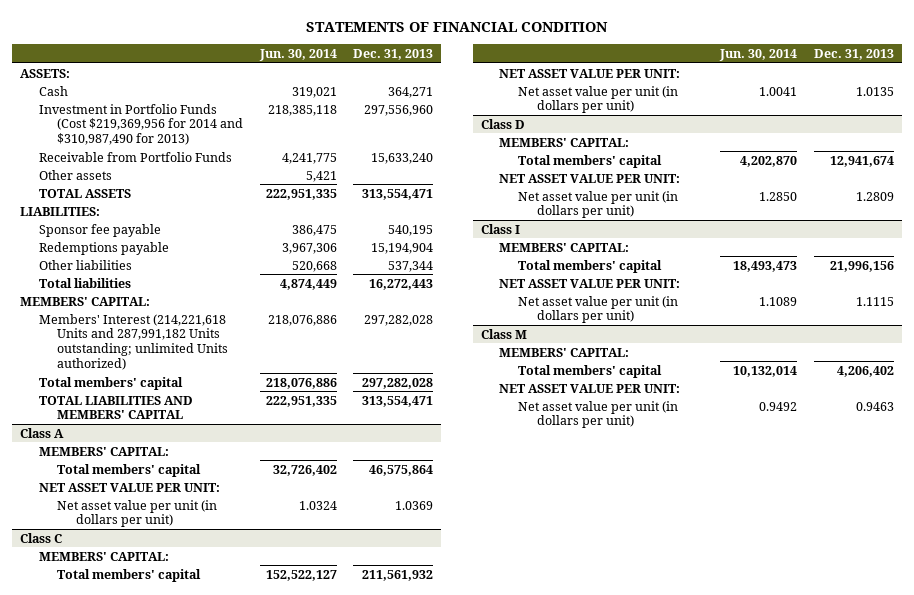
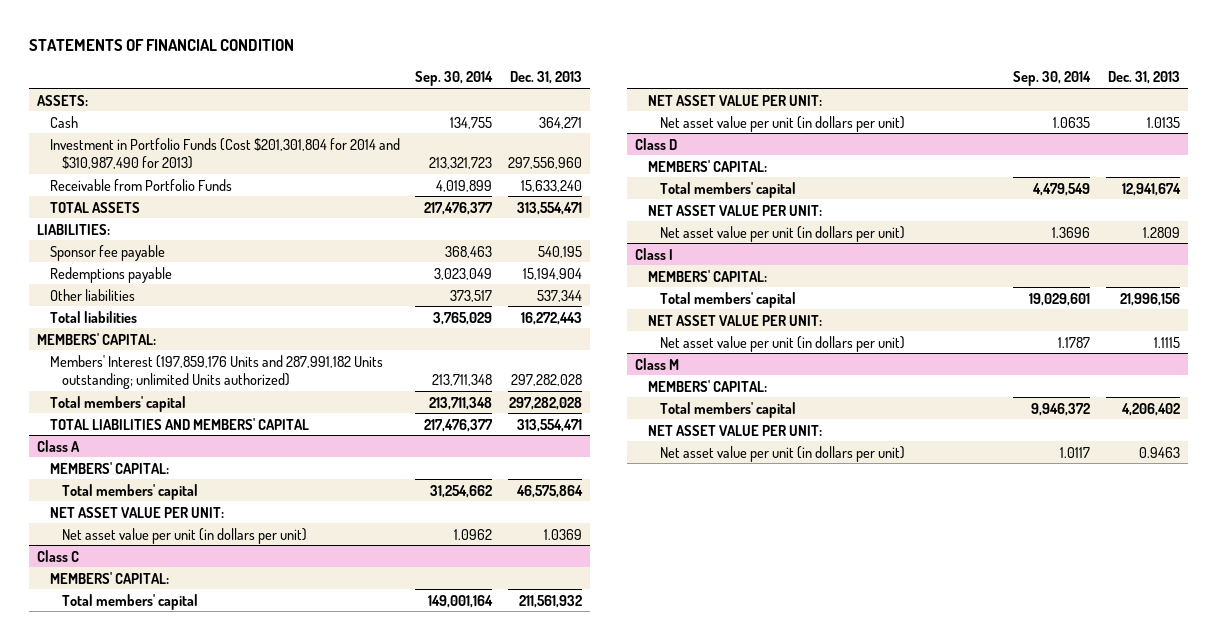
[258,49,337,62] Jun. 30, 2014 -> none
none -> [415,71,494,87] Sep. 30, 2014
[38,103,244,146] Investment in Portfolio Funds (Cost $219,369,956 for 2014 and $310,987,490 for 2013) -> [49,137,400,170] Investment in Portfolio Funds (Cost $201,301,804 for 2014 and $310,987,490 for 2013)
[38,169,112,180] Other assets -> none
[38,313,229,370] Members' Interest (214,221,618 Units and 287,991,182 Units outstanding; unlimited Units authorized) -> [49,354,383,390] Members' Interest (197,859,176 Units and 287,991,182 Units outstanding; unlimited Units authorized)

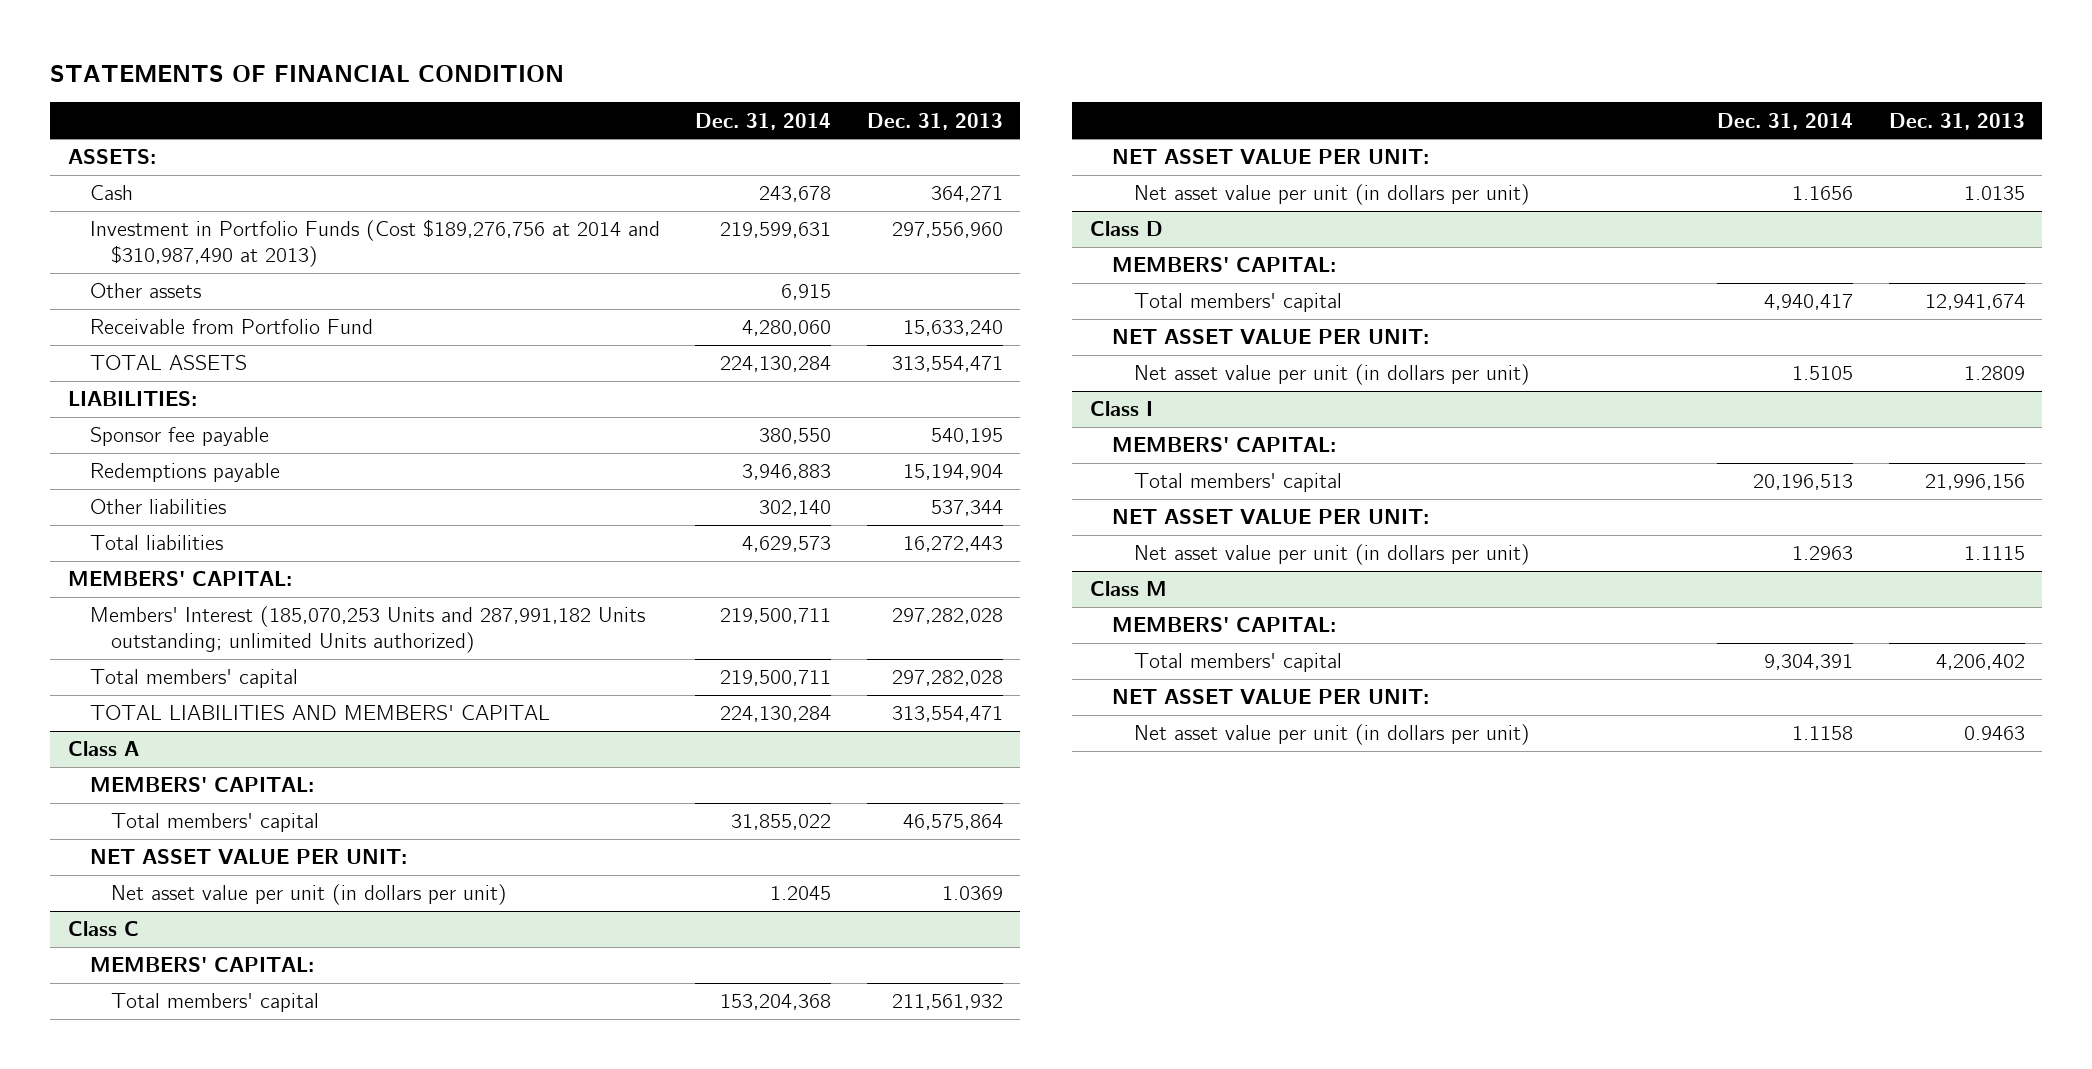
[415,71,494,87] Sep. 30, 2014 -> none
none -> [695,112,832,130] Dec. 31, 2014
[49,137,400,170] Investment in Portfolio Funds (Cost $201,301,804 for 2014 and $310,987,490 for 2013) -> [89,219,660,268] Investment in Portfolio Funds (Cost $189,276,756 at 2014 and $310,987,490 at 2013)
none -> [89,283,201,299] Other assets
[49,178,232,191] Receivable from Portfolio Funds -> [89,319,373,335] Receivable from Portfolio Fund
[49,354,383,390] Members' Interest (197,859,176 Units and 287,991,182 Units outstanding; unlimited Units authorized) -> [89,606,645,654] Members' Interest (185,070,253 Units and 287,991,182 Units outstanding; unlimited Units authorized)

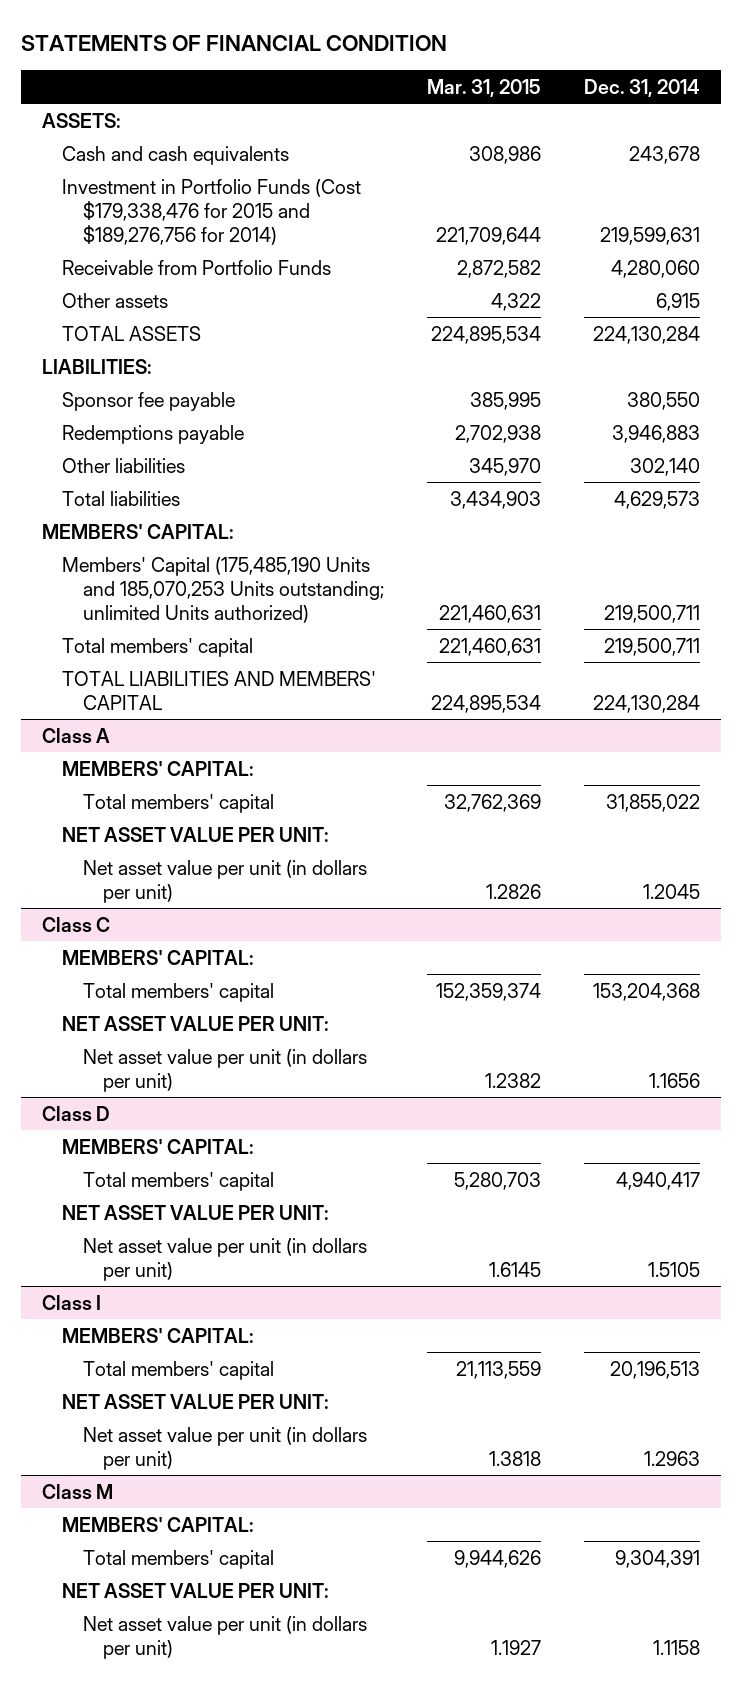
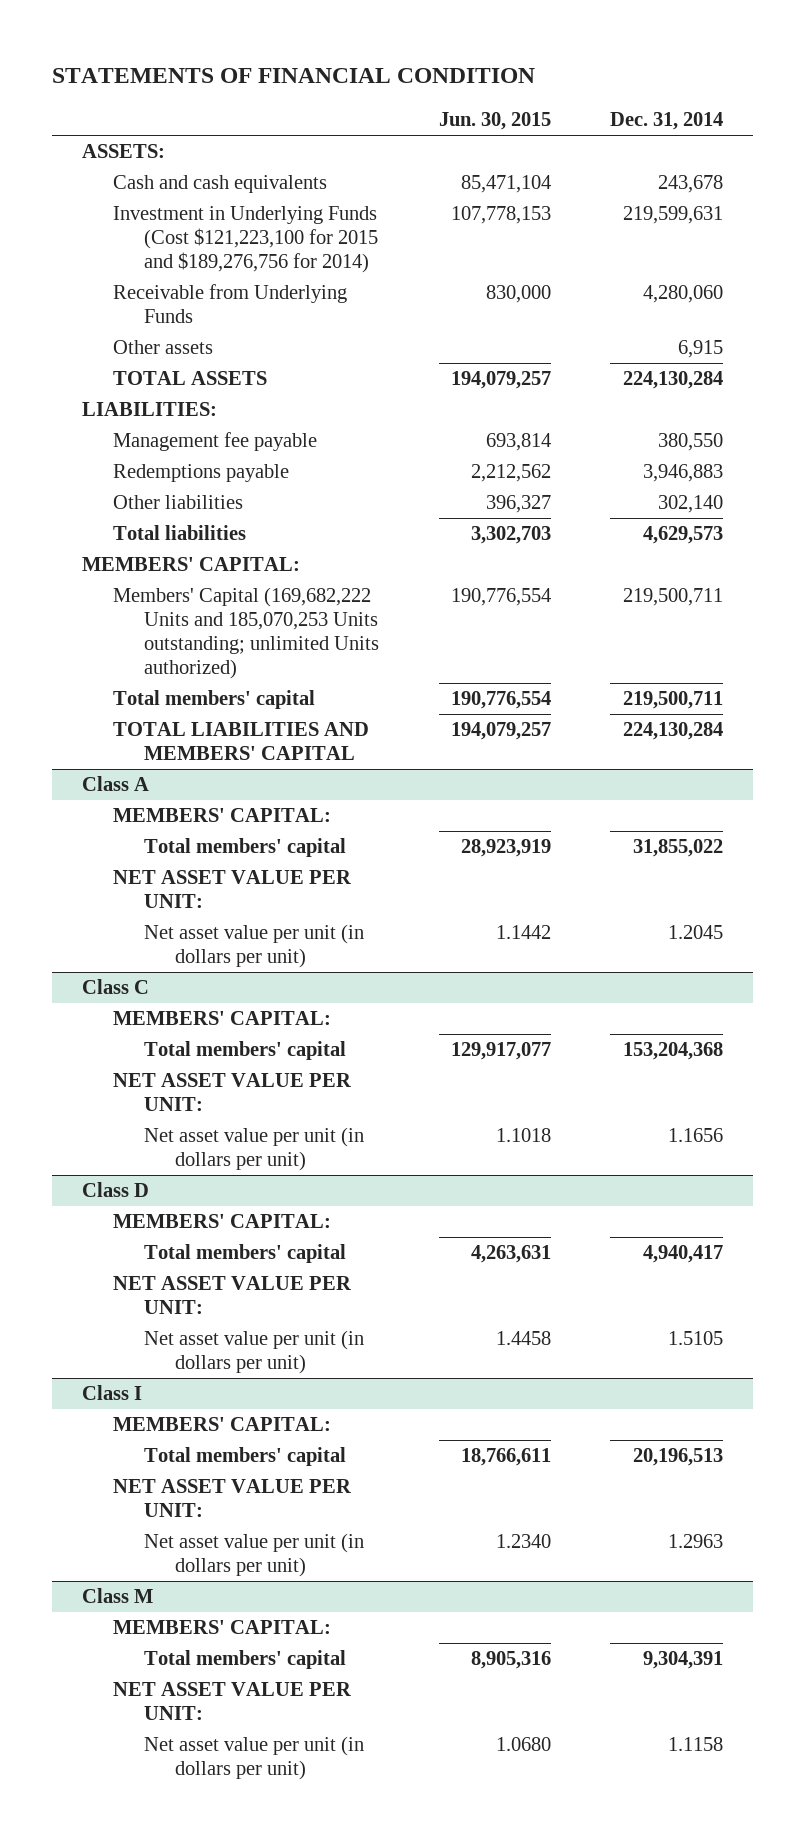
[426,78,541,97] Mar. 31, 2015 -> none
none -> [438,112,551,131] Jun. 30, 2015
[62,178,362,245] Investment in Portfolio Funds (Cost $179,338,476 for 2015 and $189,276,756 for 2014) -> [112,206,379,273] Investment in Underlying Funds (Cost $121,223,100 for 2015 and $189,276,756 for 2014)
[62,259,332,275] Receivable from Portfolio Funds -> [112,284,347,324] Receivable from Underlying Funds
[62,391,236,411] Sponsor fee payable -> [112,432,317,452] Management fee payable
[62,556,384,623] Members' Capital (175,485,190 Units and 185,070,253 Units outstanding; unlimited Units authorized) -> [112,587,380,679] Members' Capital (169,682,222 Units and 185,070,253 Units outstanding; unlimited Units authorized)

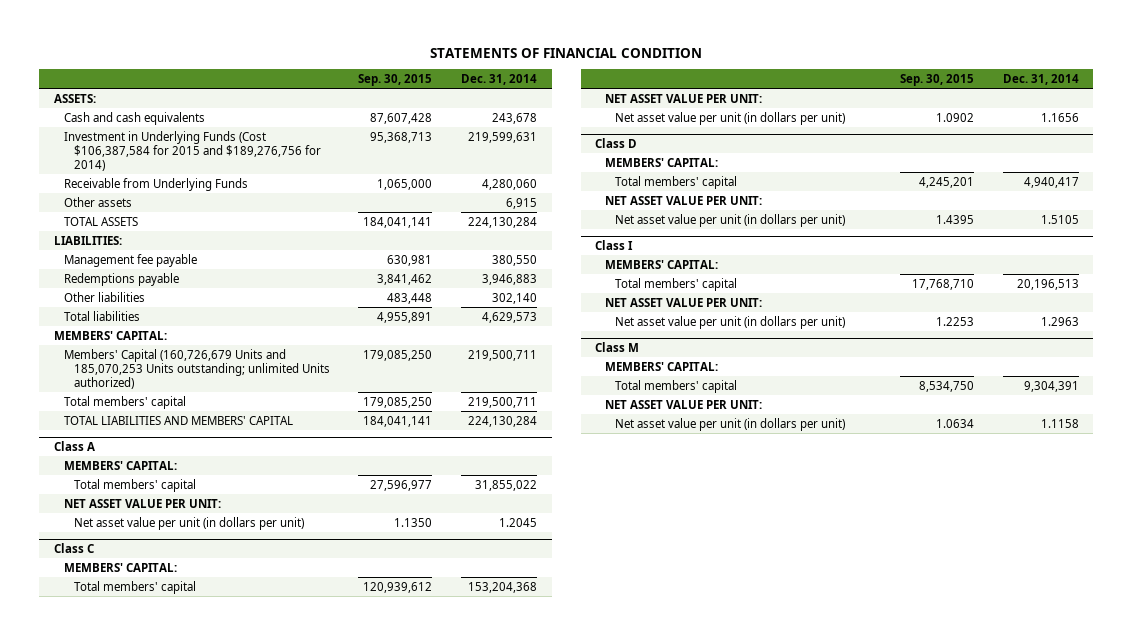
[438,112,551,131] Jun. 30, 2015 -> none
none -> [358,73,433,86] Sep. 30, 2015
[112,206,379,273] Investment in Underlying Funds (Cost $121,223,100 for 2015 and $189,276,756 for 2014) -> [63,130,321,171] Investment in Underlying Funds (Cost $106,387,584 for 2015 and $189,276,756 for 2014)
[112,587,380,679] Members' Capital (169,682,222 Units and 185,070,253 Units outstanding; unlimited Units authorized) -> [63,348,330,389] Members' Capital (160,726,679 Units and 185,070,253 Units outstanding; unlimited Units authorized)

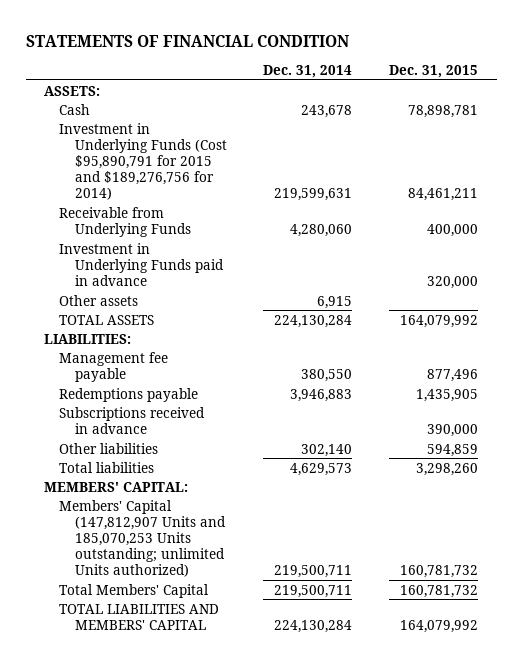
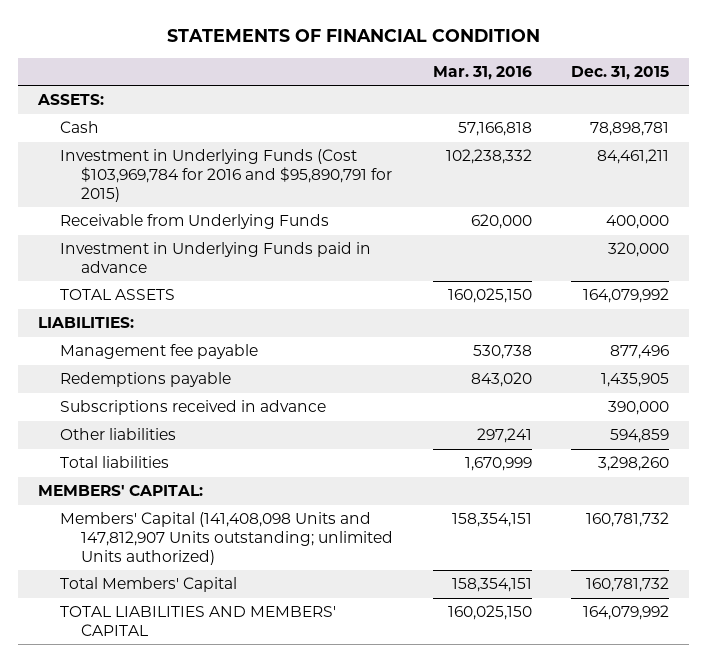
[263,64,353,78] Dec. 31, 2014 -> none
none -> [432,66,532,81] Mar. 31, 2016
[59,122,227,201] Investment in Underlying Funds (Cost $95,890,791 for 2015 and $189,276,756 for 2014) -> [59,149,393,202] Investment in Underlying Funds (Cost $103,969,784 for 2016 and $95,890,791 for 2015)
[59,294,139,306] Other assets -> none
[59,499,226,578] Members' Capital (147,812,907 Units and 185,070,253 Units outstanding; unlimited Units authorized) -> [59,512,394,565] Members' Capital (141,408,098 Units and 147,812,907 Units outstanding; unlimited Units authorized)

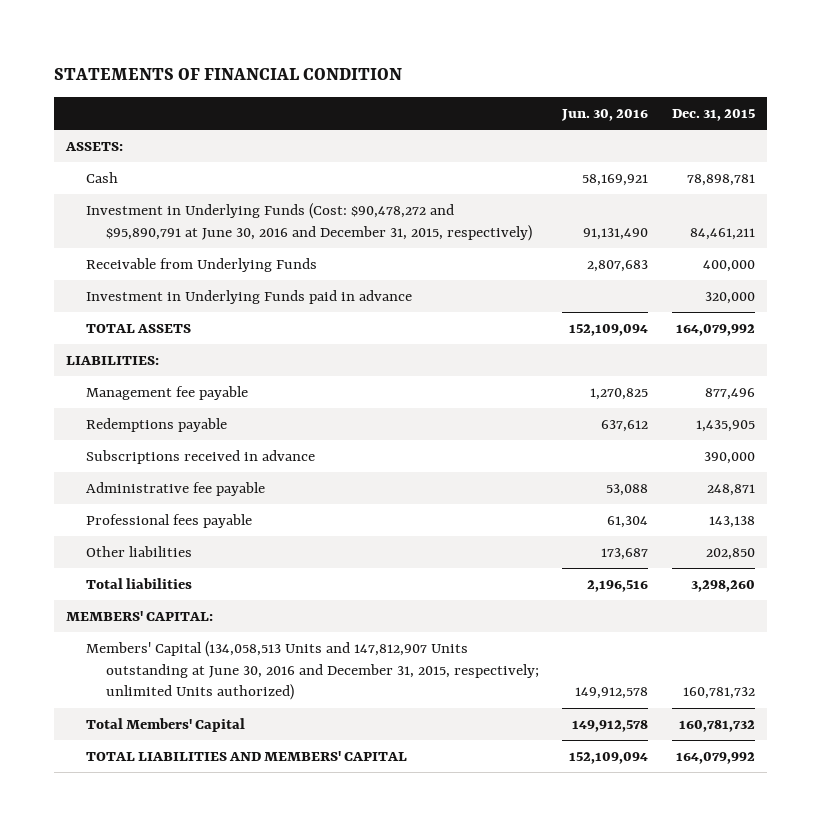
[432,66,532,81] Mar. 31, 2016 -> none
none -> [561,109,649,122] Jun. 30, 2016
[59,149,393,202] Investment in Underlying Funds (Cost $103,969,784 for 2016 and $95,890,791 for 2015) -> [85,202,532,241] Investment in Underlying Funds (Cost: $90,478,272 and $95,890,791 at June 30, 2016 and December 31, 2015, respectively)
none -> [85,481,265,496] Administrative fee payable
none -> [85,513,252,528] Professional fees payable
[610,429,670,444] 594,859 -> [705,547,755,560] 202,850
[59,512,394,565] Members' Capital (141,408,098 Units and 147,812,907 Units outstanding; unlimited Units authorized) -> [85,640,539,701] Members' Capital (134,058,513 Units and 147,812,907 Units outstanding at June 30, 2016 and December 31, 2015, respectively; unlimited Units authorized)

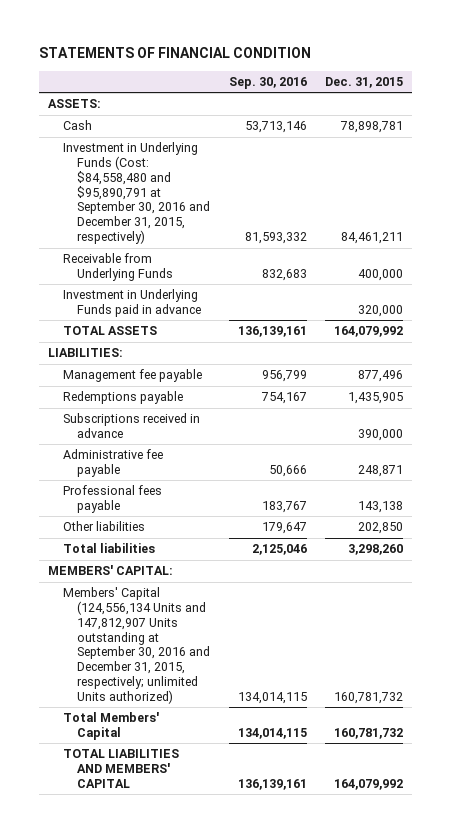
[561,109,649,122] Jun. 30, 2016 -> none
none -> [228,76,307,89] Sep. 30, 2016
[85,202,532,241] Investment in Underlying Funds (Cost: $90,478,272 and $95,890,791 at June 30, 2016 and December 31, 2015, respectively) -> [62,142,211,245] Investment in Underlying Funds (Cost: $84,558,480 and $95,890,791 at September 30, 2016 and December 31, 2015, respectively)
[85,640,539,701] Members' Capital (134,058,513 Units and 147,812,907 Units outstanding at June 30, 2016 and December 31, 2015, respectively; unlimited Units authorized) -> [62,587,211,704] Members' Capital (124,556,134 Units and 147,812,907 Units outstanding at September 30, 2016 and December 31, 2015, respectively; unlimited Units authorized)

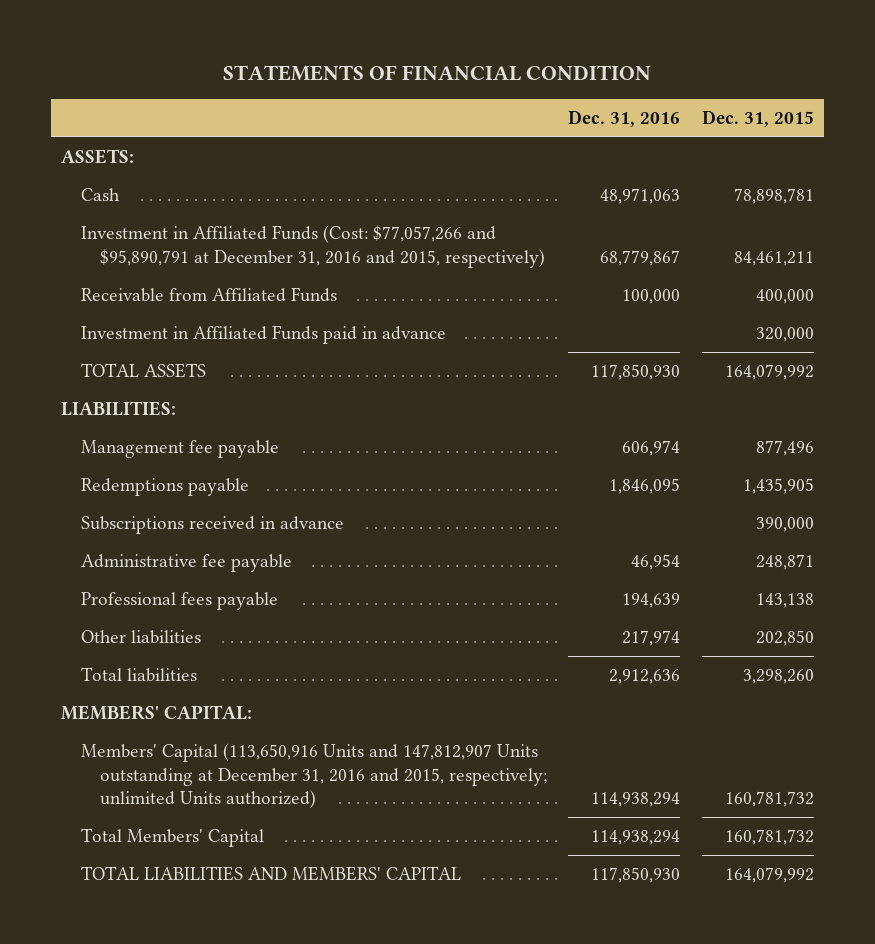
[228,76,307,89] Sep. 30, 2016 -> none
none -> [568,109,681,127] Dec. 31, 2016
[62,142,211,245] Investment in Underlying Funds (Cost: $84,558,480 and $95,890,791 at September 30, 2016 and December 31, 2015, respectively) -> [80,225,546,268] Investment in Affiliated Funds (Cost: $77,057,266 and $95,890,791 at December 31, 2016 and 2015, respectively)
[62,253,174,281] Receivable from Underlying Funds -> [80,287,337,303] Receivable from Affiliated Funds
[62,289,202,317] Investment in Underlying Funds paid in advance -> [80,325,446,345] Investment in Affiliated Funds paid in advance
[62,587,211,704] Members' Capital (124,556,134 Units and 147,812,907 Units outstanding at September 30, 2016 and December 31, 2015, respectively; unlimited Units authorized) -> [80,743,548,809] Members' Capital (113,650,916 Units and 147,812,907 Units outstanding at December 31, 2016 and 2015, respectively; unlimited Units authorized)

